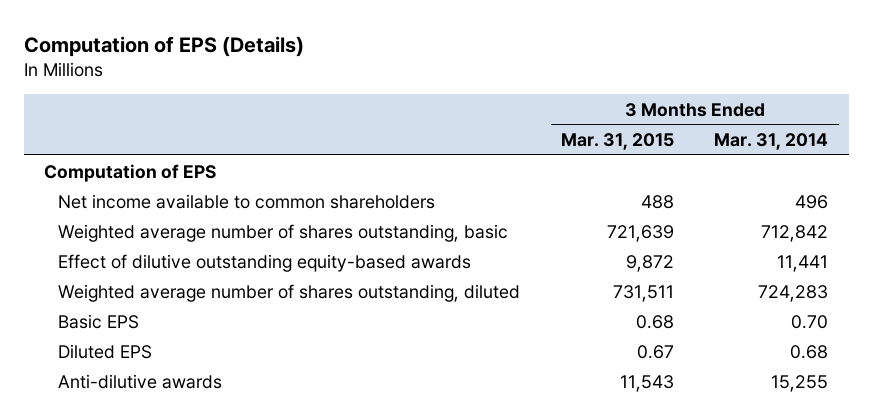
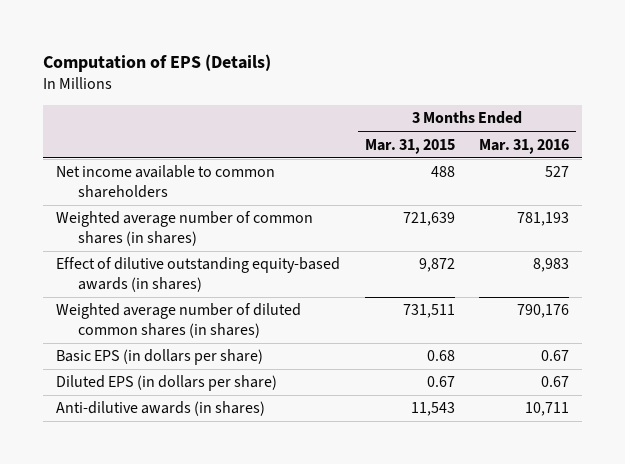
[714,132,829,150] Mar. 31, 2014 -> none
none -> [479,138,570,154] Mar. 31, 2016
[44,163,217,182] Computation of EPS -> none
[58,223,509,242] Weighted average number of shares outstanding, basic -> [55,211,313,247] Weighted average number of common shares (in shares)
[58,253,472,272] Effect of dilutive outstanding equity-based awards -> [55,257,340,293] Effect of dilutive outstanding equity-based awards (in shares)
[58,283,521,302] Weighted average number of shares outstanding, diluted -> [55,303,301,339] Weighted average number of diluted common shares (in shares)
[58,313,140,329] Basic EPS -> [55,349,263,366] Basic EPS (in dollars per share)
[58,343,153,359] Diluted EPS -> [55,375,277,392] Diluted EPS (in dollars per share)
[58,373,223,389] Anti-dilutive awards -> [55,401,265,417] Anti-dilutive awards (in shares)

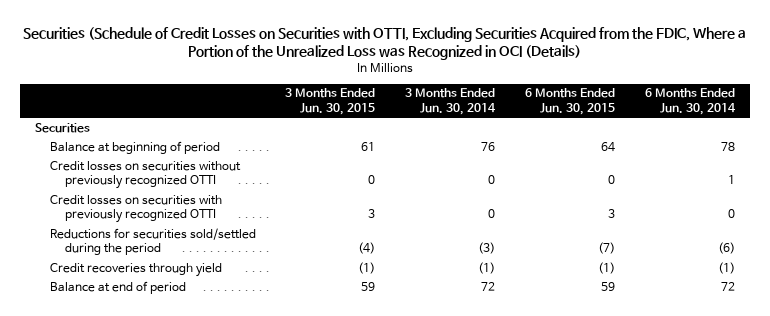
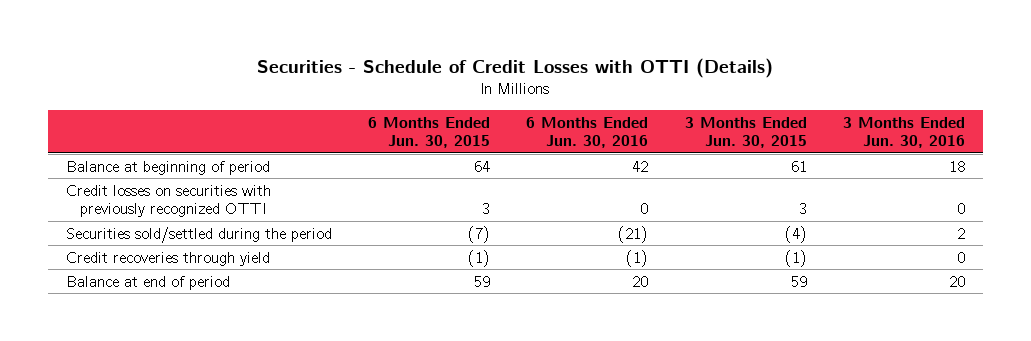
[22,26,746,60] Securities (Schedule of Credit Losses on Securities with OTTI, Excluding Securities Acquired from the FDIC, Where a Portion of the Unrealized Loss was Recognized in OCI (Details) -> [257,57,774,78] Securities - Schedule of Credit Losses with OTTI (Details)
[405,88,497,116] 3 Months Ended Jun. 30, 2014 -> none
[645,88,737,116] 6 Months Ended Jun. 30, 2014 -> none
none -> [526,116,649,149] 6 Months Ended Jun. 30, 2016
none -> [842,116,965,149] 3 Months Ended Jun. 30, 2016
[34,122,90,133] Securities -> none
[49,160,241,190] Credit losses on securities without previously recognized OTTI -> none
[49,227,256,256] Reductions for securities sold/settled during the period -> [66,226,333,243] Securities sold/settled during the period

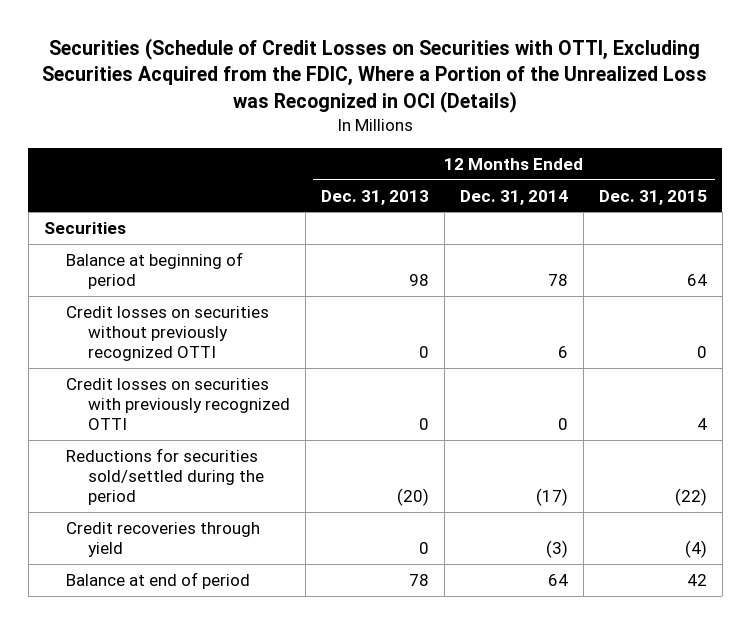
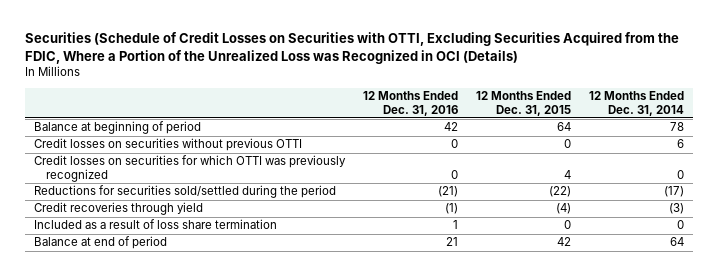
[320,189,429,205] Dec. 31, 2013 -> none
none -> [363,91,459,116] 12 Months Ended Dec. 31, 2016
[43,221,126,234] Securities -> none
[65,305,269,362] Credit losses on securities without previously recognized OTTI -> [34,138,303,152] Credit losses on securities without previous OTTI
[65,377,290,431] Credit losses on securities with previously recognized OTTI -> [34,155,347,182] Credit losses on securities for which OTTI was previously recognized
none -> [34,219,278,230] Included as a result of loss share termination

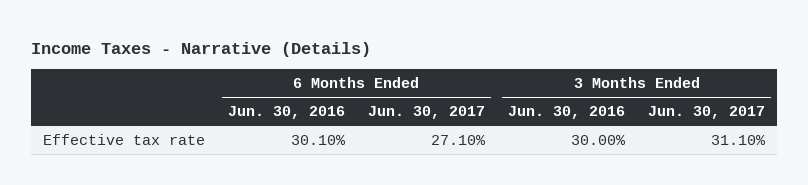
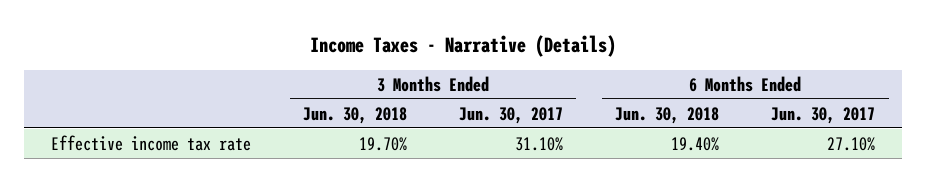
[227,106,345,120] Jun. 30, 2016 -> none
[508,106,626,120] Jun. 30, 2016 -> none
none -> [302,106,407,124] Jun. 30, 2018
none -> [615,106,720,124] Jun. 30, 2018
[42,133,205,145] Effective tax rate -> [50,134,251,151] Effective income tax rate

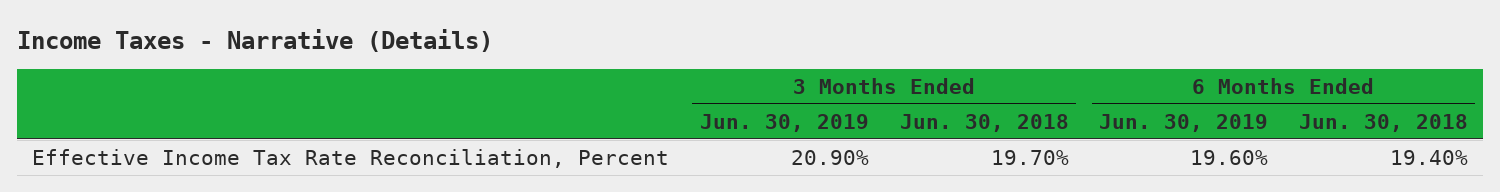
[458,106,563,124] Jun. 30, 2017 -> none
[771,106,876,124] Jun. 30, 2017 -> none
none -> [699,113,869,132] Jun. 30, 2019
none -> [1099,113,1269,132] Jun. 30, 2019
[50,134,251,151] Effective income tax rate -> [32,148,670,168] Effective Income Tax Rate Reconciliation, Percent

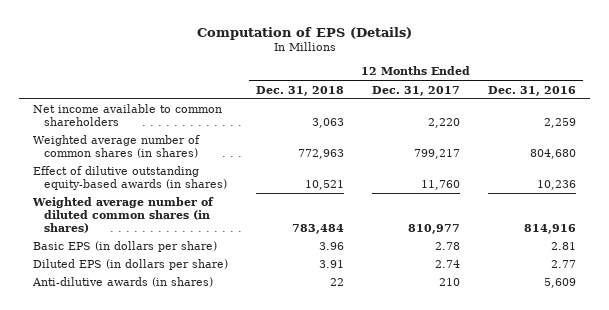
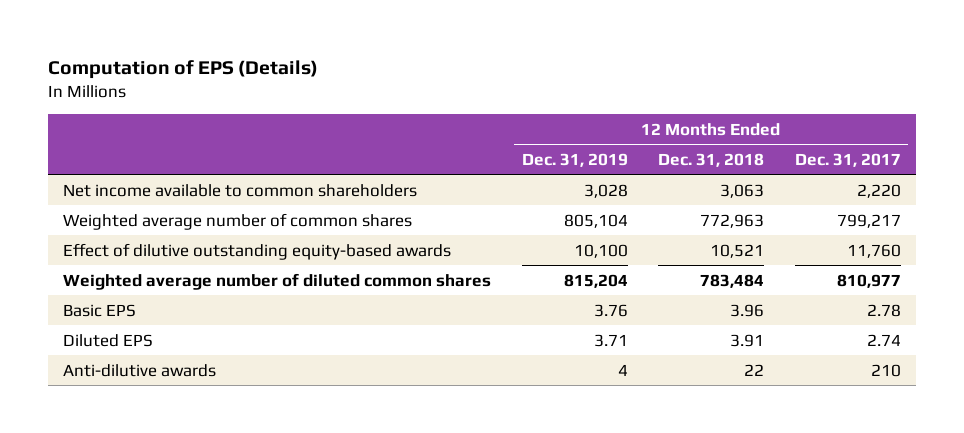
[487,85,576,96] Dec. 31, 2016 -> none
none -> [521,152,628,167] Dec. 31, 2019
[33,135,201,159] Weighted average number of common shares (in shares) -> [62,212,412,230] Weighted average number of common shares
[33,166,227,191] Effect of dilutive outstanding equity-based awards (in shares) -> [62,242,451,260] Effect of dilutive outstanding equity-based awards
[32,197,215,234] Weighted average number of diluted common shares (in shares) -> [62,272,491,290] Weighted average number of diluted common shares
[33,241,218,253] Basic EPS (in dollars per share) -> [62,303,136,317] Basic EPS
[33,259,229,271] Diluted EPS (in dollars per share) -> [62,333,153,347] Diluted EPS
[32,277,214,288] Anti-dilutive awards (in shares) -> [62,363,216,377] Anti-dilutive awards

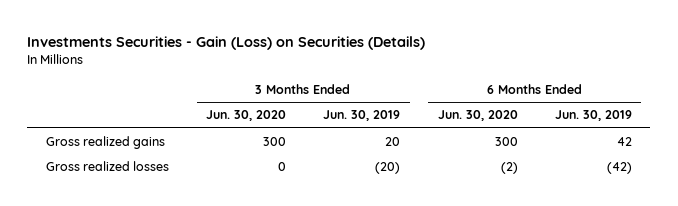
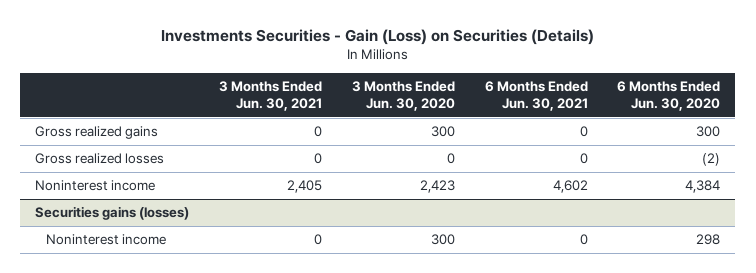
[323,110,401,122] Jun. 30, 2019 -> none
[554,110,632,122] Jun. 30, 2019 -> none
none -> [218,81,322,111] 3 Months Ended Jun. 30, 2021
none -> [484,81,588,111] 6 Months Ended Jun. 30, 2021
none -> [35,180,156,192] Noninterest income
none -> [35,206,190,221] Securities gains (losses)
none -> [45,234,166,246] Noninterest income

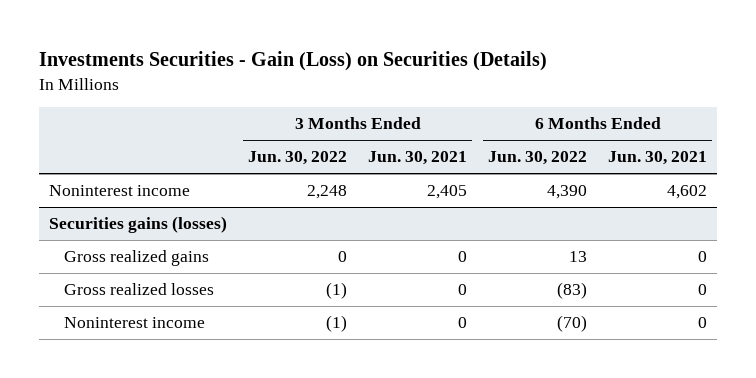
[351,81,455,111] 3 Months Ended Jun. 30, 2020 -> none
[617,81,721,111] 6 Months Ended Jun. 30, 2020 -> none
none -> [248,151,348,166] Jun. 30, 2022
none -> [488,151,588,166] Jun. 30, 2022
[35,126,159,140] Gross realized gains -> none
[35,153,165,165] Gross realized losses -> none
none -> [64,250,210,267] Gross realized gains
none -> [64,283,215,296] Gross realized losses

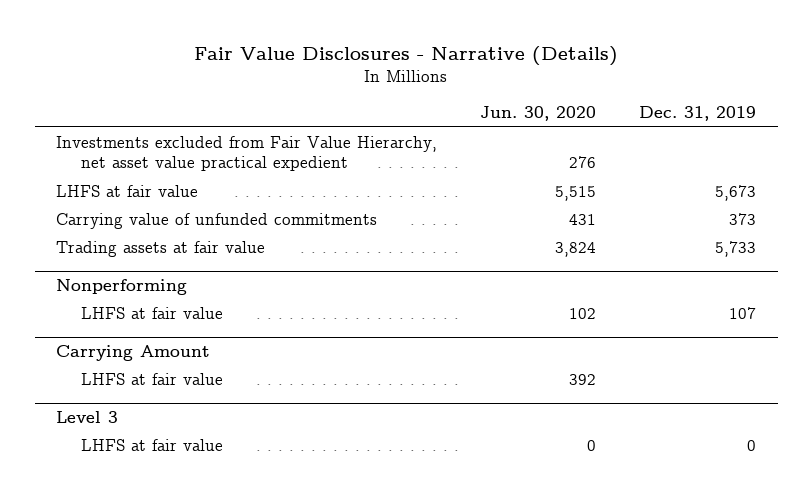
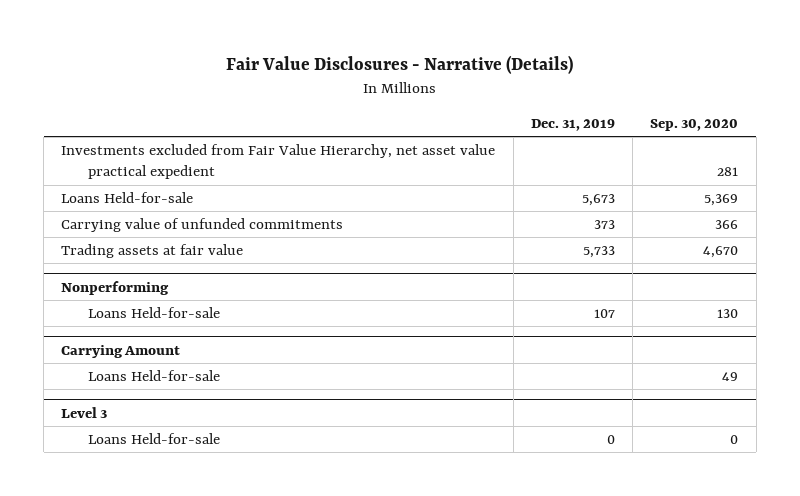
[480,106,597,122] Jun. 30, 2020 -> none
none -> [650,118,739,131] Sep. 30, 2020
[56,184,199,197] LHFS at fair value -> [61,191,194,203] Loans Held-for-sale
[80,306,223,319] LHFS at fair value -> [87,306,220,318] Loans Held-for-sale
[80,372,223,385] LHFS at fair value -> [87,369,220,381] Loans Held-for-sale
[80,438,223,451] LHFS at fair value -> [87,432,220,444] Loans Held-for-sale

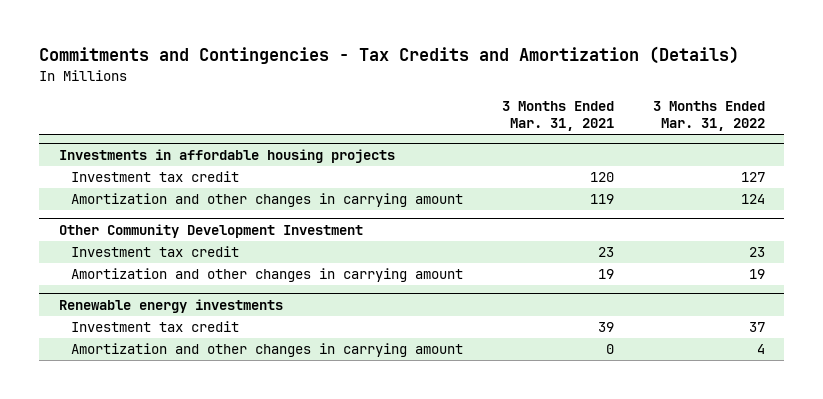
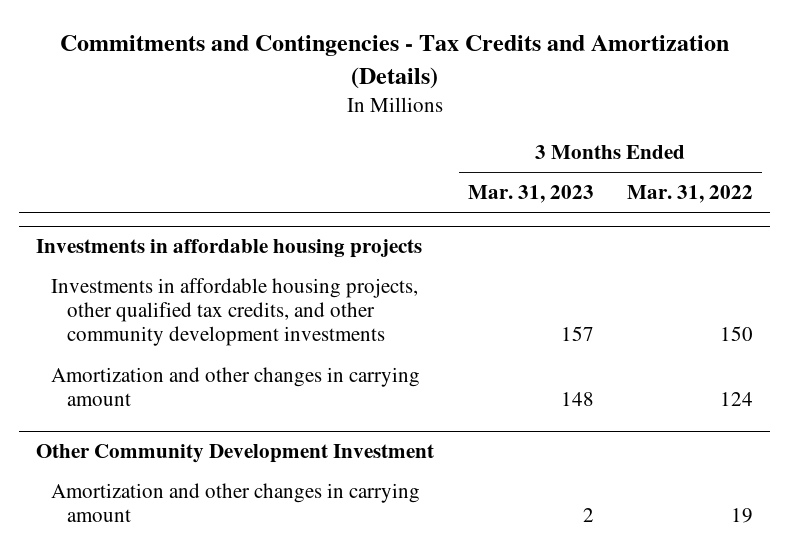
[501,101,614,132] 3 Months Ended Mar. 31, 2021 -> none
none -> [467,185,594,204] Mar. 31, 2023
[70,171,239,183] Investment tax credit -> [51,277,419,347] Investments in affordable housing projects, other qualified tax credits, and other community development investments
[740,172,765,183] 127 -> [720,326,754,342] 150
[70,246,239,258] Investment tax credit -> none
[58,298,283,313] Renewable energy investments -> none
[70,321,239,333] Investment tax credit -> none
[70,343,463,358] Amortization and other changes in carrying amount -> none

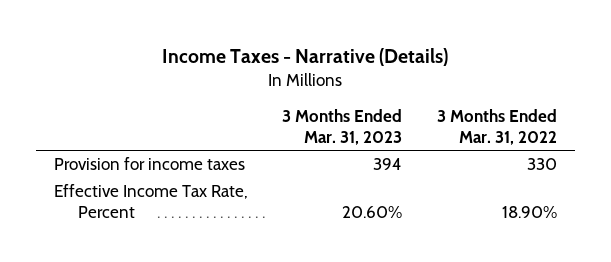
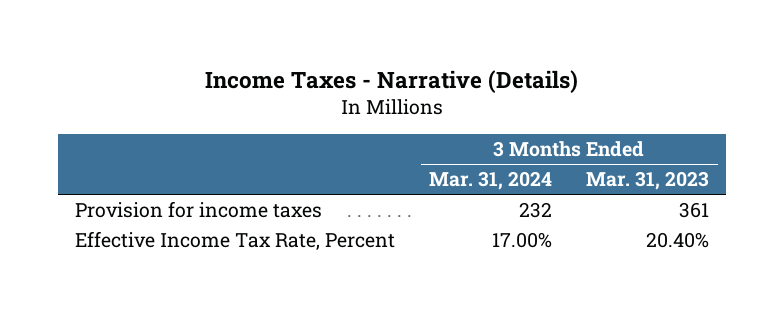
[437,109,558,145] 3 Months Ended Mar. 31, 2022 -> none
none -> [429,171,553,191] Mar. 31, 2024
[373,158,403,171] 394 -> [679,202,710,219] 361
[342,206,403,219] 20.60% -> [646,232,710,249] 20.40%

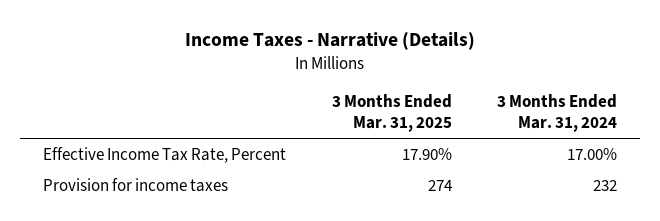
[586,171,710,191] Mar. 31, 2023 -> none
none -> [331,93,452,133] 3 Months Ended Mar. 31, 2025
[75,201,323,219] Provision for income taxes -> [43,177,229,192] Provision for income taxes

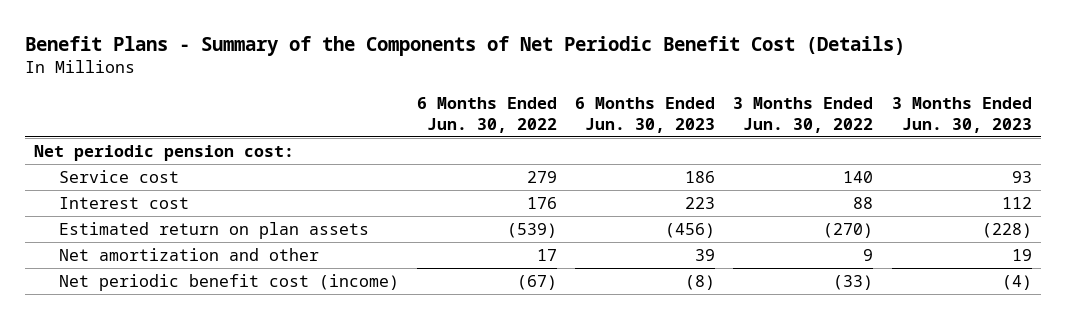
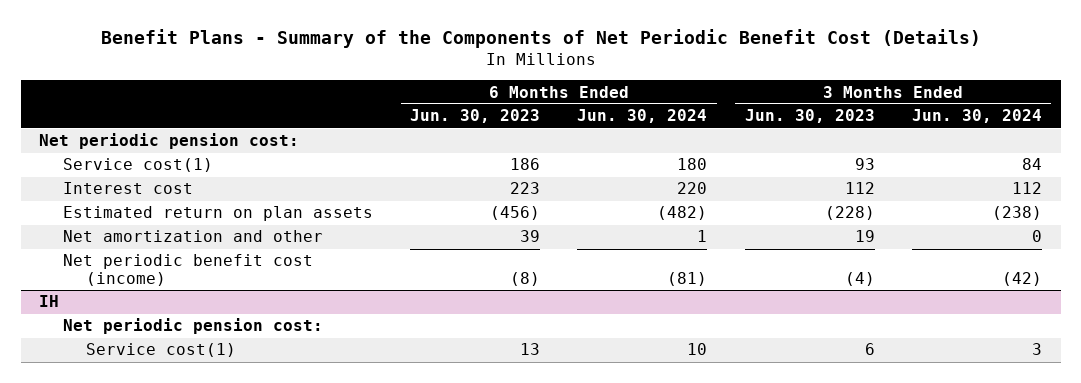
[416,96,557,133] 6 Months Ended Jun. 30, 2022 -> none
[733,96,874,133] 3 Months Ended Jun. 30, 2022 -> none
none -> [577,109,708,124] Jun. 30, 2024
none -> [912,109,1043,124] Jun. 30, 2024
[58,169,179,183] Service cost -> [62,158,213,173] Service cost(1)
none -> [39,295,60,308] IH
none -> [62,318,323,335] Net periodic pension cost:
none -> [86,343,237,358] Service cost(1)

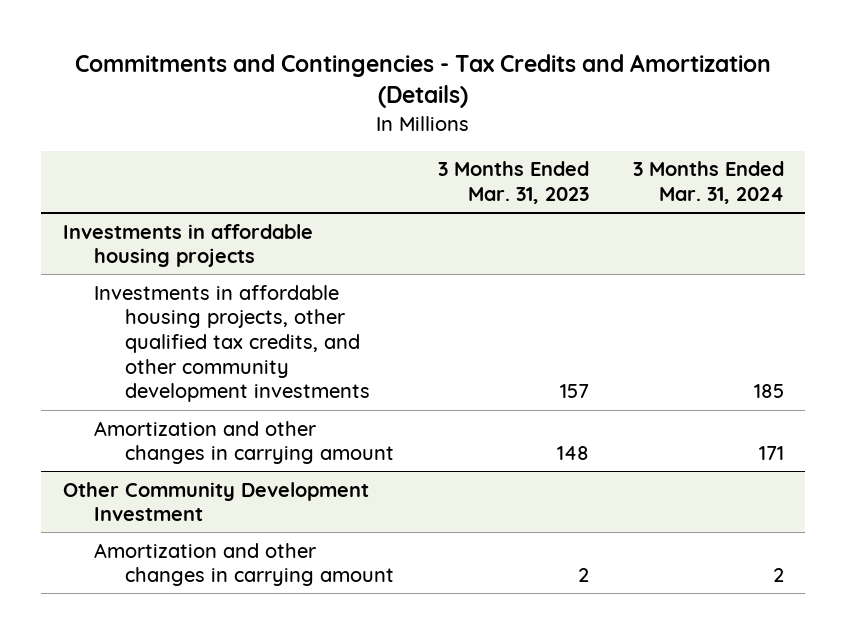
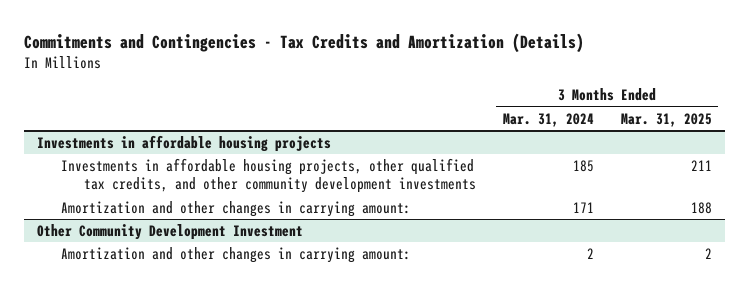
[437,161,589,204] 3 Months Ended Mar. 31, 2023 -> none
none -> [620,112,712,127] Mar. 31, 2025
[93,420,395,465] Amortization and other changes in carrying amount -> [60,201,411,218] Amortization and other changes in carrying amount:
[93,542,395,587] Amortization and other changes in carrying amount -> [60,247,411,264] Amortization and other changes in carrying amount:

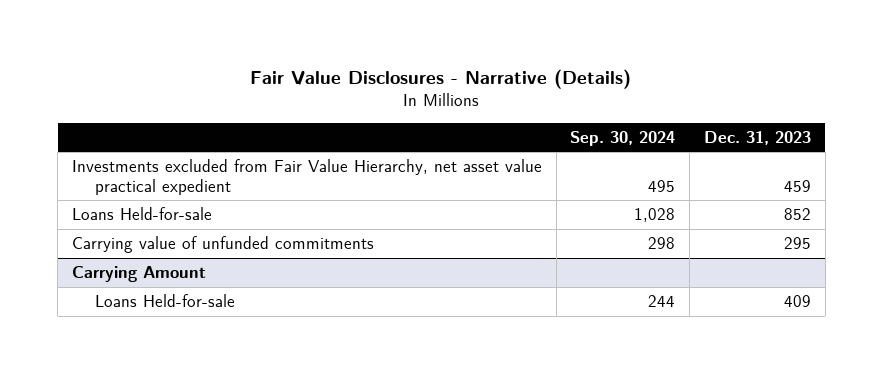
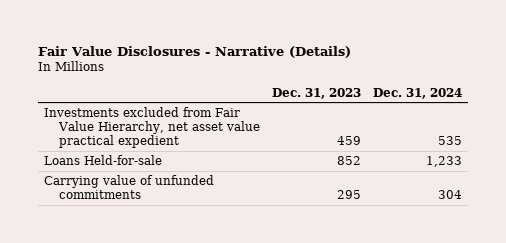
[570,130,676,146] Sep. 30, 2024 -> none
none -> [372,87,462,99] Dec. 31, 2024
[72,266,207,283] Carrying Amount -> none
[94,294,235,308] Loans Held-for-sale -> none

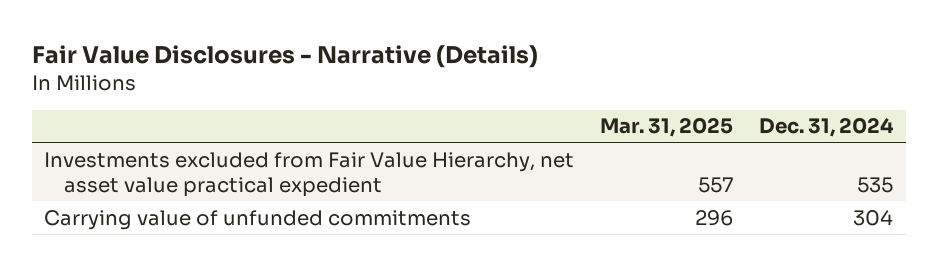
[271,87,361,99] Dec. 31, 2023 -> none
none -> [600,117,734,138] Mar. 31, 2025
[44,155,163,166] Loans Held-for-sale -> none

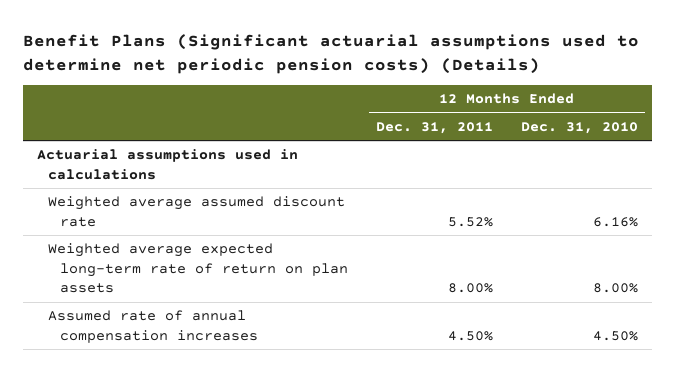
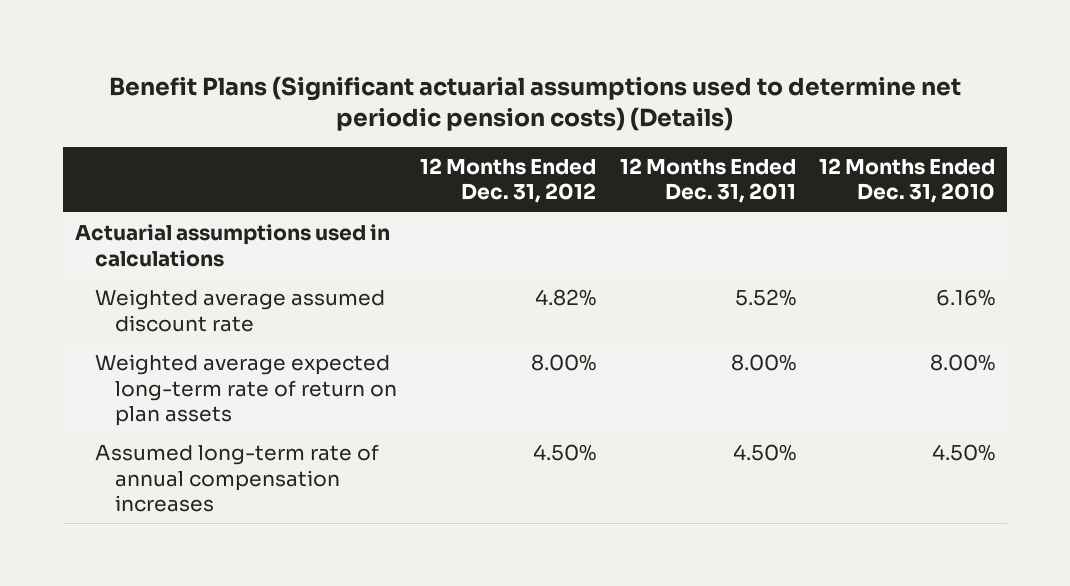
none -> [420,158,597,204] 12 Months Ended Dec. 31, 2012
[48,310,258,343] Assumed rate of annual compensation increases -> [94,444,379,512] Assumed long-term rate of annual compensation increases

